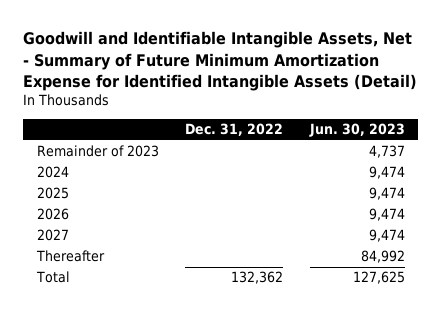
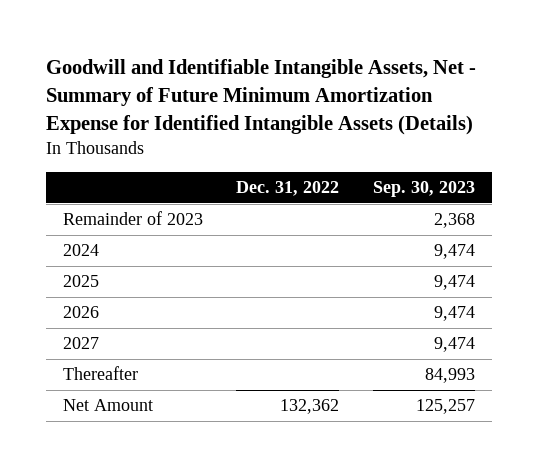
[23,31,418,91] Goodwill and Identifiable Intangible Assets, Net - Summary of Future Minimum Amortization Expense for Identified Intangible Assets (Detail) -> [45,58,476,135] Goodwill and Identifiable Intangible Assets, Net - Summary of Future Minimum Amortization Expense for Identified Intangible Assets (Details)
[308,123,405,138] Jun. 30, 2023 -> none
none -> [373,181,476,198] Sep. 30, 2023
[35,271,70,284] Total -> [62,399,153,412] Net Amount

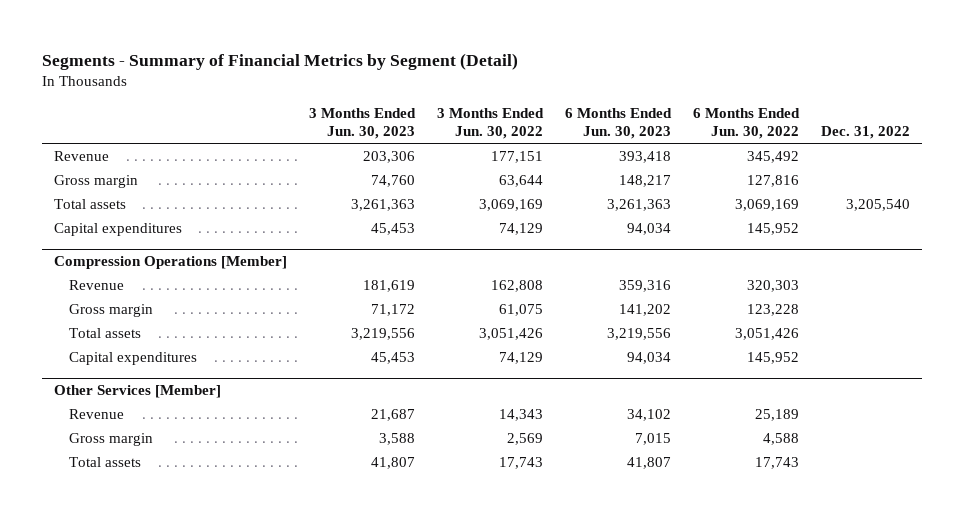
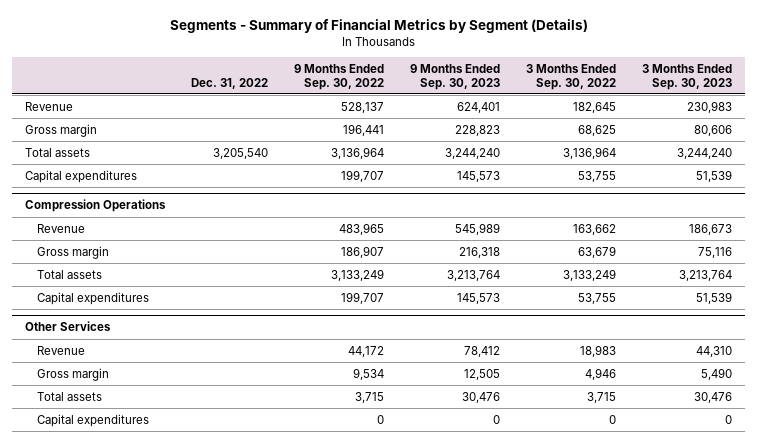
[42,52,519,70] Segments - Summary of Financial Metrics by Segment (Detail) -> [169,19,588,34] Segments - Summary of Financial Metrics by Segment (Details)
[308,107,416,140] 3 Months Ended Jun. 30, 2023 -> none
[436,107,544,140] 3 Months Ended Jun. 30, 2022 -> none
[565,107,673,140] 6 Months Ended Jun. 30, 2023 -> none
[693,107,801,140] 6 Months Ended Jun. 30, 2022 -> none
none -> [294,64,385,90] 9 Months Ended Sep. 30, 2022
none -> [410,64,501,90] 9 Months Ended Sep. 30, 2023
none -> [526,64,617,90] 3 Months Ended Sep. 30, 2022
none -> [642,64,733,90] 3 Months Ended Sep. 30, 2023
[53,255,287,269] Compression Operations [Member] -> [25,199,167,213] Compression Operations
[53,384,221,398] Other Services [Member] -> [25,321,112,332] Other Services
none -> [37,413,150,427] Capital expenditures

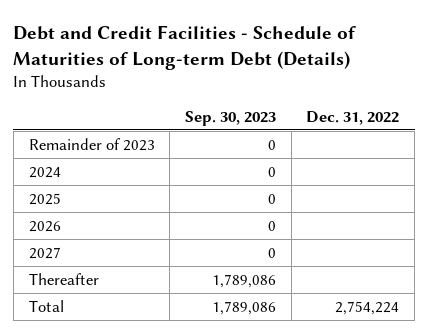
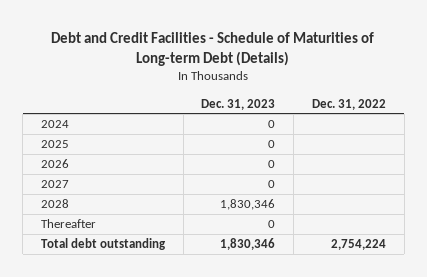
[185,110,277,126] Sep. 30, 2023 -> none
none -> [201,98,276,110] Dec. 31, 2023
[28,137,155,151] Remainder of 2023 -> none
none -> [40,199,69,209] 2028
[28,299,64,312] Total -> [40,238,166,251] Total debt outstanding

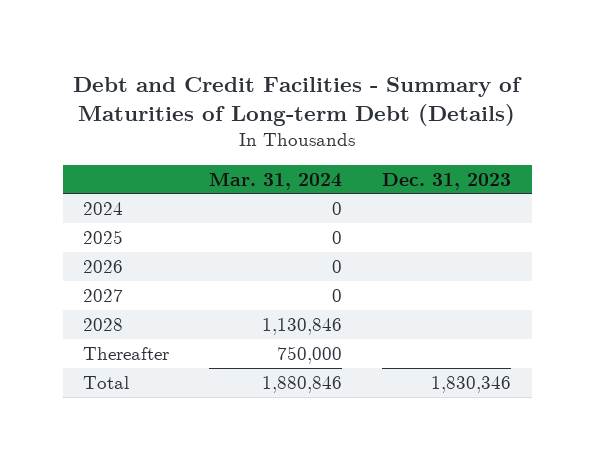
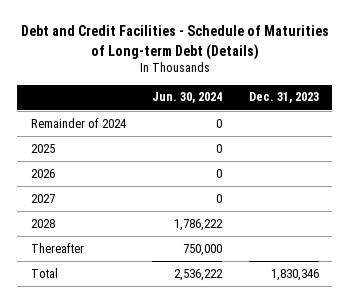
[73,76,523,126] Debt and Credit Facilities - Summary of Maturities of Long-term Debt (Details) -> [20,25,329,60] Debt and Credit Facilities - Schedule of Maturities of Long-term Debt (Details)
[209,171,343,190] Mar. 31, 2024 -> none
none -> [152,92,223,104] Jun. 30, 2024
[82,201,123,215] 2024 -> [30,117,126,128] Remainder of 2024

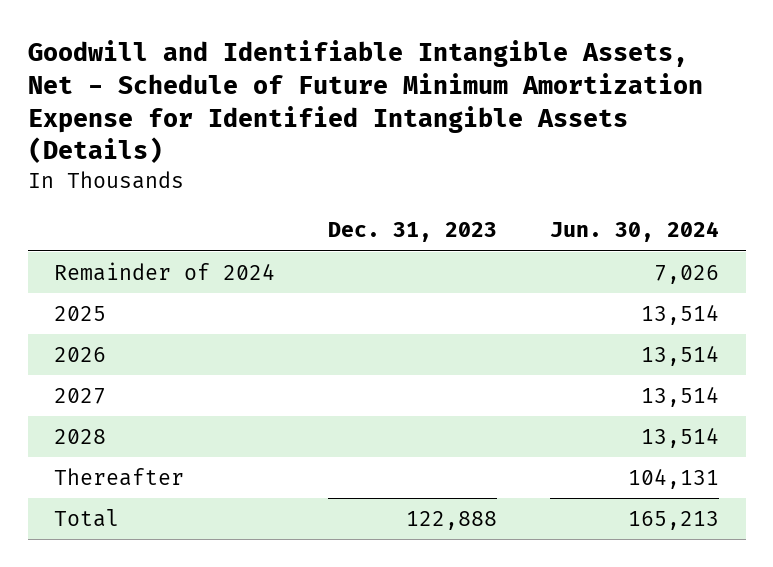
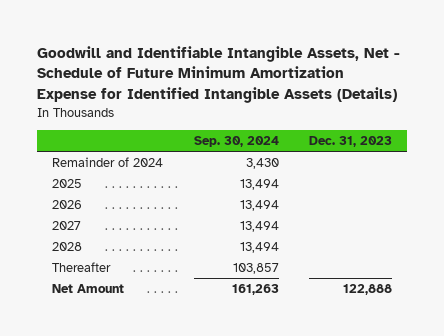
[550,221,720,243] Jun. 30, 2024 -> none
none -> [193,136,279,148] Sep. 30, 2024
[54,509,120,528] Total -> [52,284,125,294] Net Amount

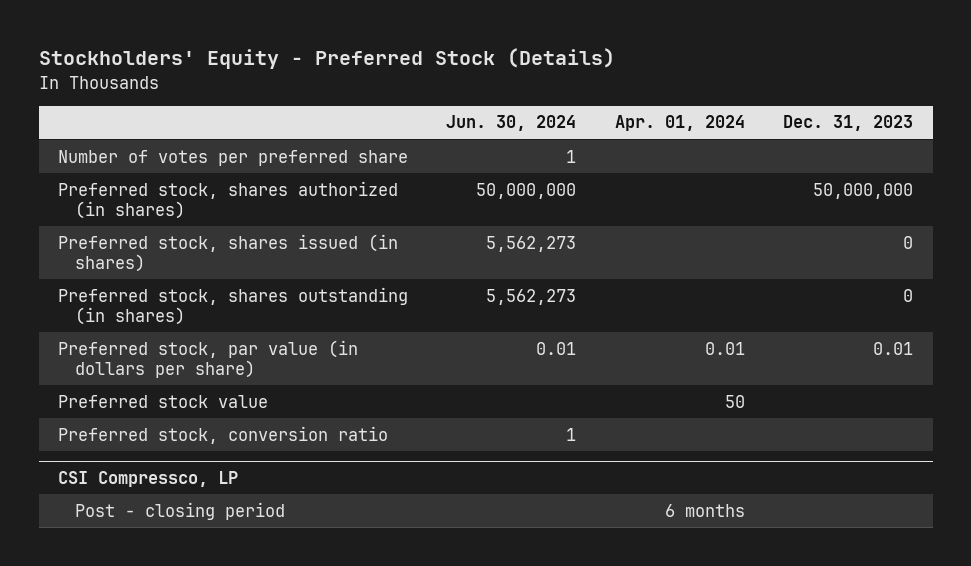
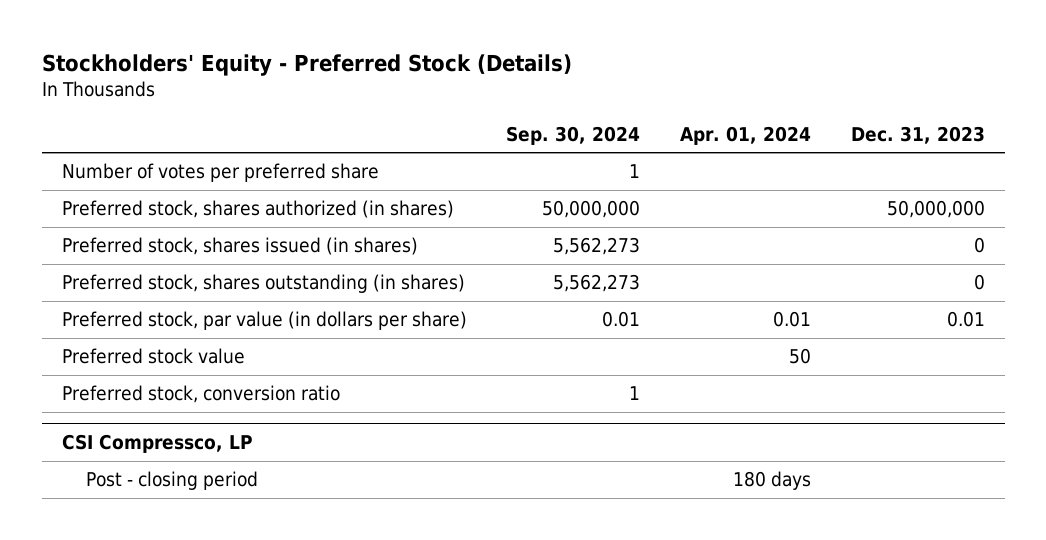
[446,115,577,132] Jun. 30, 2024 -> none
none -> [506,125,641,145] Sep. 30, 2024
[664,503,745,517] 6 months -> [733,471,812,491] 180 days

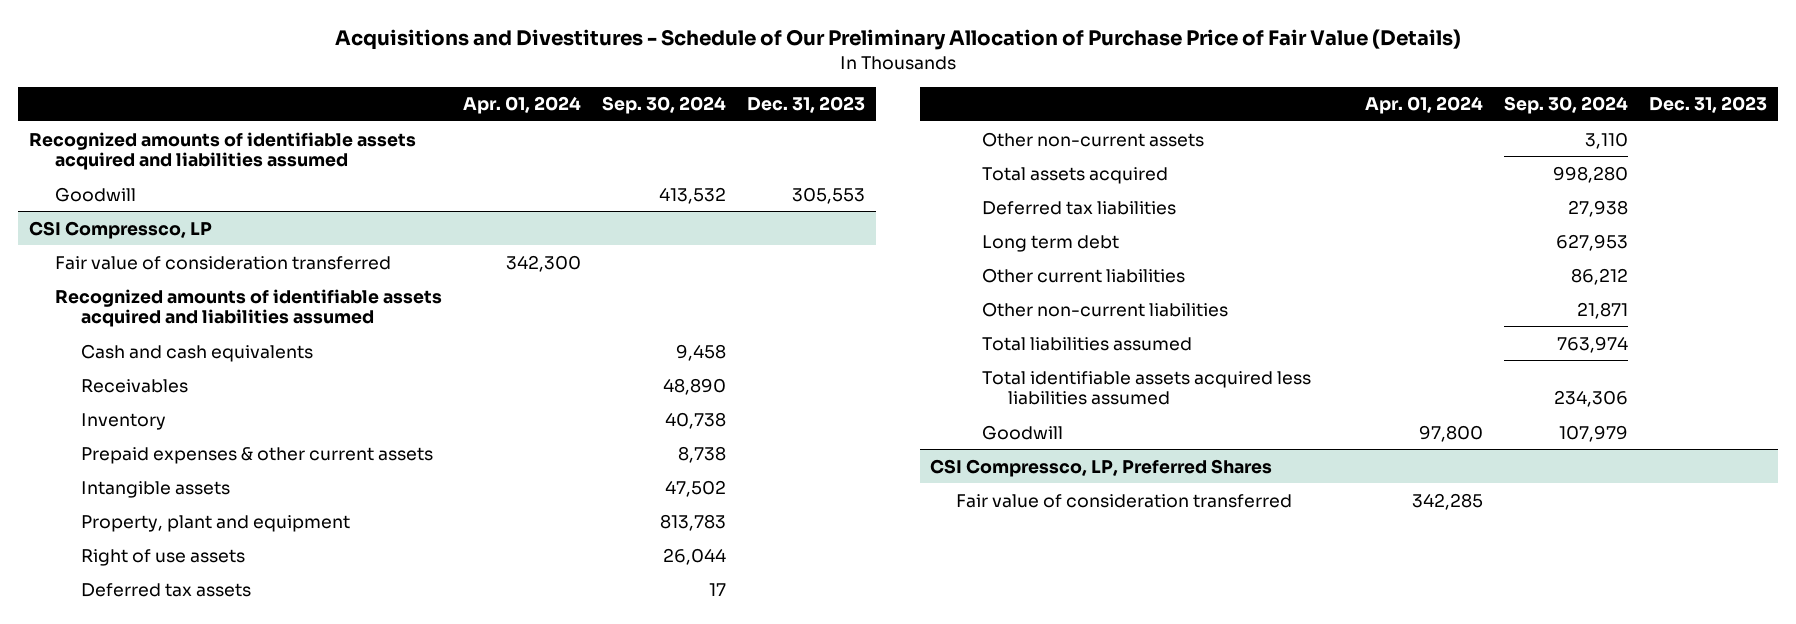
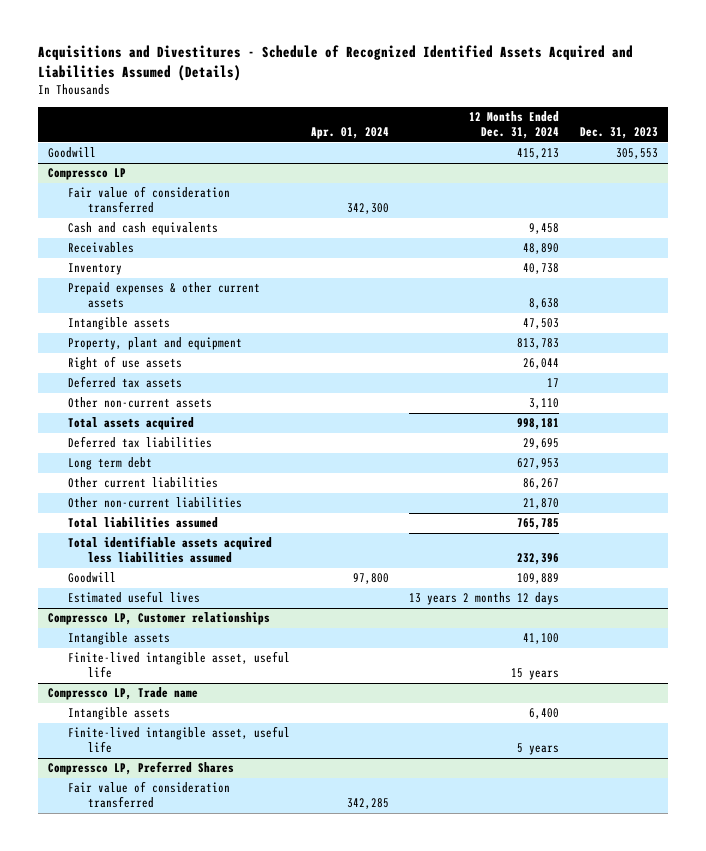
[334,29,1461,51] Acquisitions and Divestitures - Schedule of Our Preliminary Allocation of Purchase Price of Fair Value (Details) -> [37,45,633,82] Acquisitions and Divestitures - Schedule of Recognized Identified Assets Acquired and Liabilities Assumed (Details)
[602,96,727,115] Sep. 30, 2024 -> none
none -> [469,111,560,140] 12 Months Ended Dec. 31, 2024
[28,131,416,171] Recognized amounts of identifiable assets acquired and liabilities assumed -> none
[28,220,212,239] CSI Compressco, LP -> [47,168,126,181] Compressco LP
[54,288,442,328] Recognized amounts of identifiable assets acquired and liabilities assumed -> none
none -> [68,591,201,604] Estimated useful lives
none -> [47,612,270,626] Compressco LP, Customer relationships
none -> [68,632,171,646] Intangible assets
none -> [68,651,291,679] Finite-lived intangible asset, useful life
none -> [47,687,198,701] Compressco LP, Trade name
none -> [68,707,171,721] Intangible assets
none -> [68,726,291,754] Finite-lived intangible asset, useful life
[930,458,1273,477] CSI Compressco, LP, Preferred Shares -> [47,761,234,776] Compressco LP, Preferred Shares

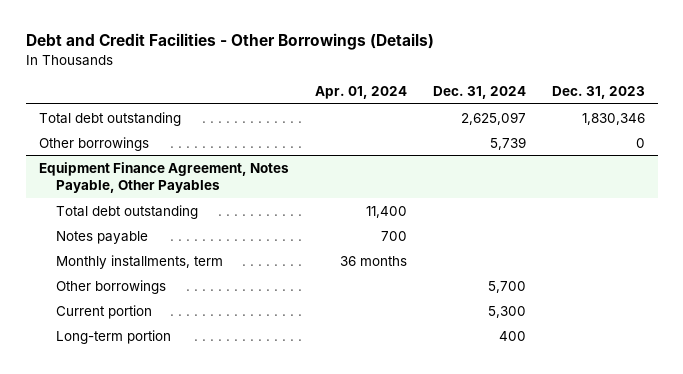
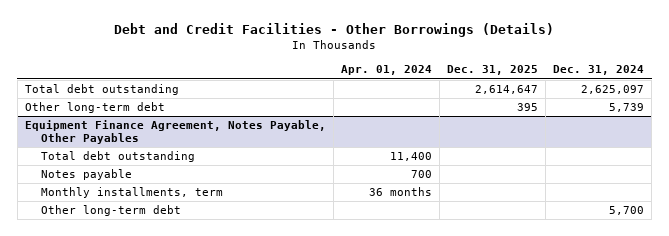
[551,85,645,99] Dec. 31, 2023 -> none
none -> [446,65,538,76] Dec. 31, 2025
[38,136,149,151] Other borrowings -> [24,102,165,114] Other long-term debt
[55,304,152,319] Current portion -> none
[55,329,171,344] Long-term portion -> none
[55,279,166,294] Other borrowings -> [41,205,182,217] Other long-term debt

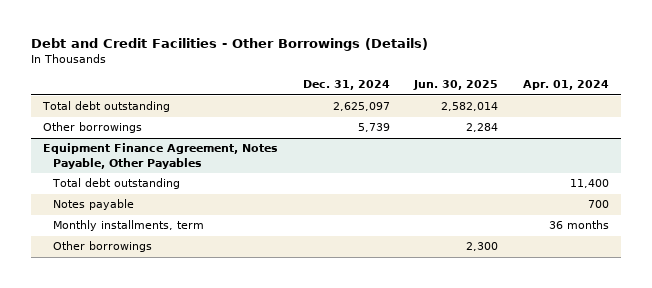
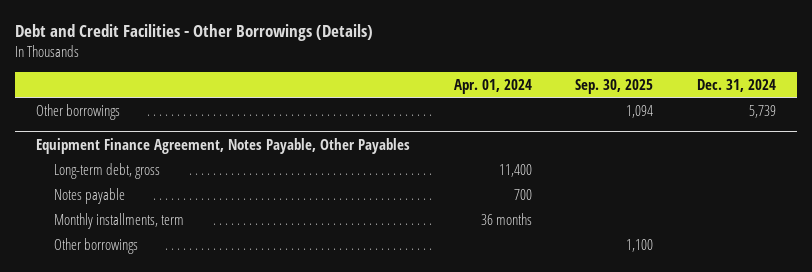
[413,80,499,91] Jun. 30, 2025 -> none
none -> [575,78,654,94] Sep. 30, 2025
[42,101,171,113] Total debt outstanding -> none
[52,178,181,190] Total debt outstanding -> [53,162,160,179] Long-term debt, gross

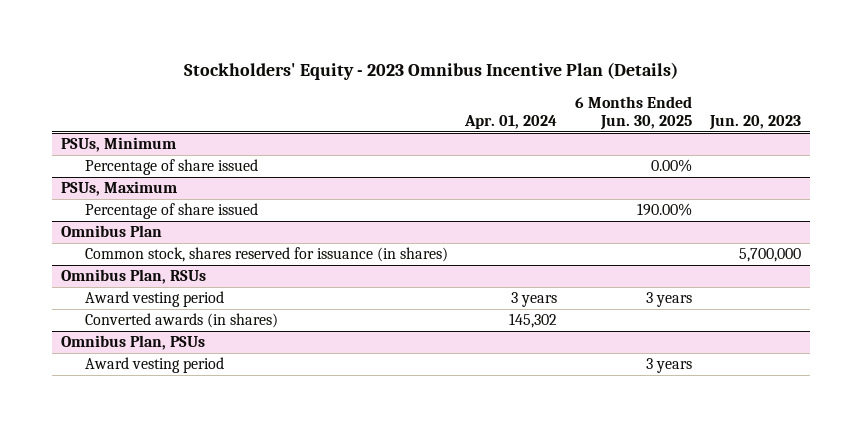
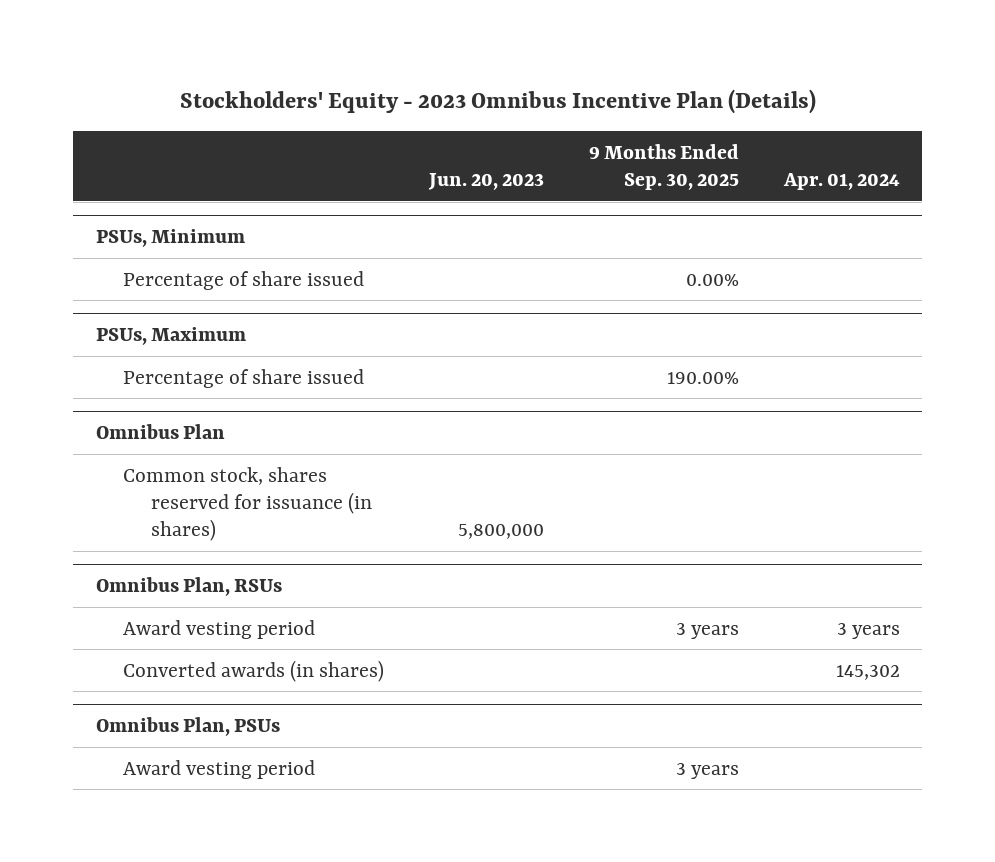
[575,96,693,131] 6 Months Ended Jun. 30, 2025 -> none
none -> [588,143,739,190] 9 Months Ended Sep. 30, 2025
[739,248,802,263] 5,700,000 -> [458,524,545,540] 5,800,000

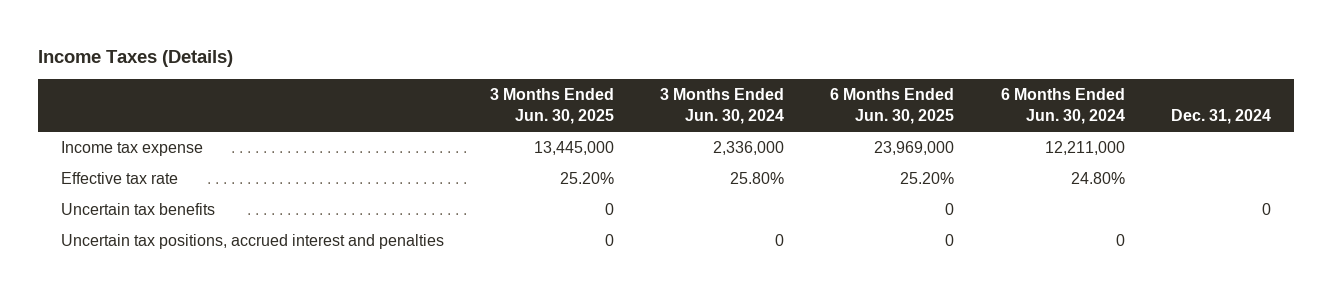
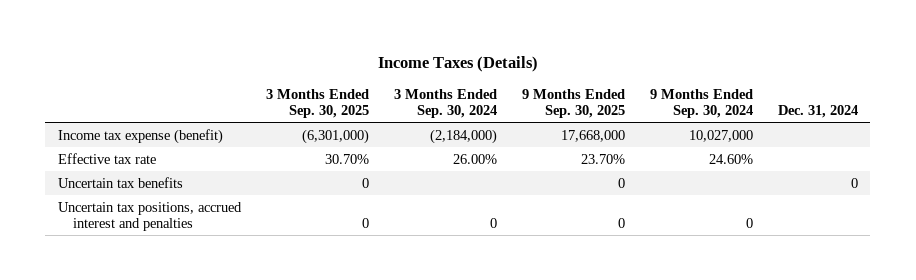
[490,88,615,124] 3 Months Ended Jun. 30, 2025 -> none
[660,88,785,124] 3 Months Ended Jun. 30, 2024 -> none
[830,88,955,124] 6 Months Ended Jun. 30, 2025 -> none
[1000,88,1125,124] 6 Months Ended Jun. 30, 2024 -> none
none -> [265,88,369,119] 3 Months Ended Sep. 30, 2025
none -> [393,88,497,119] 3 Months Ended Sep. 30, 2024
none -> [521,88,625,119] 9 Months Ended Sep. 30, 2025
none -> [649,88,753,119] 9 Months Ended Sep. 30, 2024
[61,141,204,157] Income tax expense -> [57,128,223,144] Income tax expense (benefit)

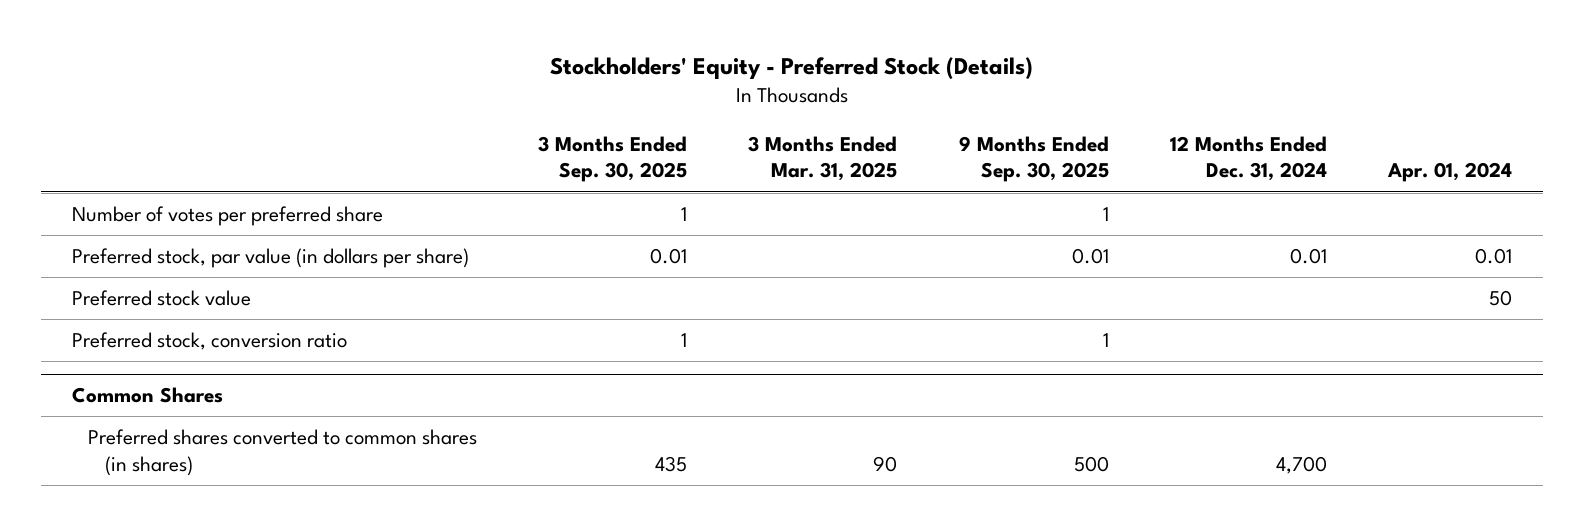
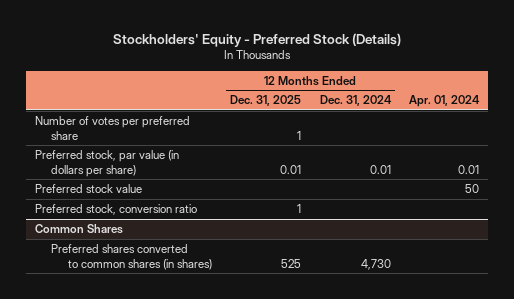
[538,135,688,183] 3 Months Ended Sep. 30, 2025 -> none
[748,135,898,182] 3 Months Ended Mar. 31, 2025 -> none
[958,135,1109,183] 9 Months Ended Sep. 30, 2025 -> none
none -> [230,95,302,107] Dec. 31, 2025
[1275,455,1327,474] 4,700 -> [360,258,391,270] 4,730

